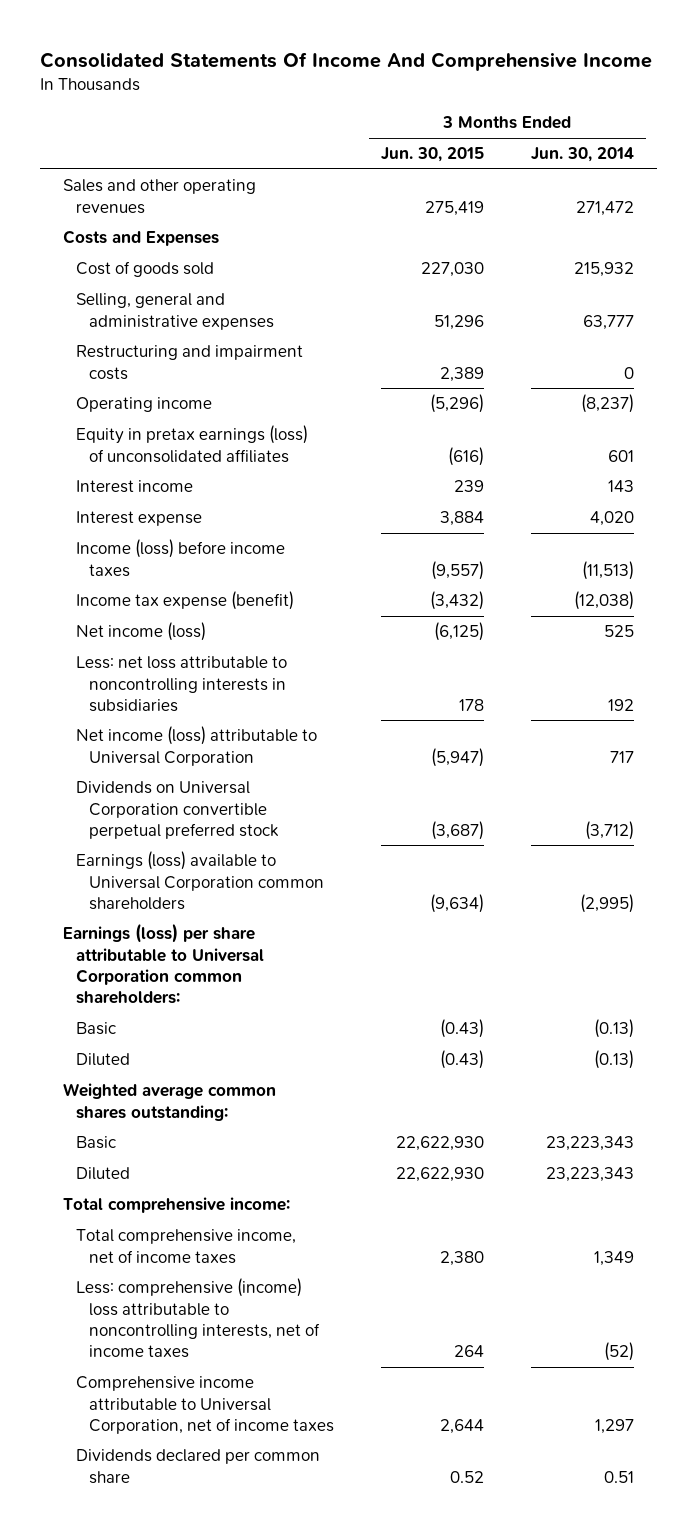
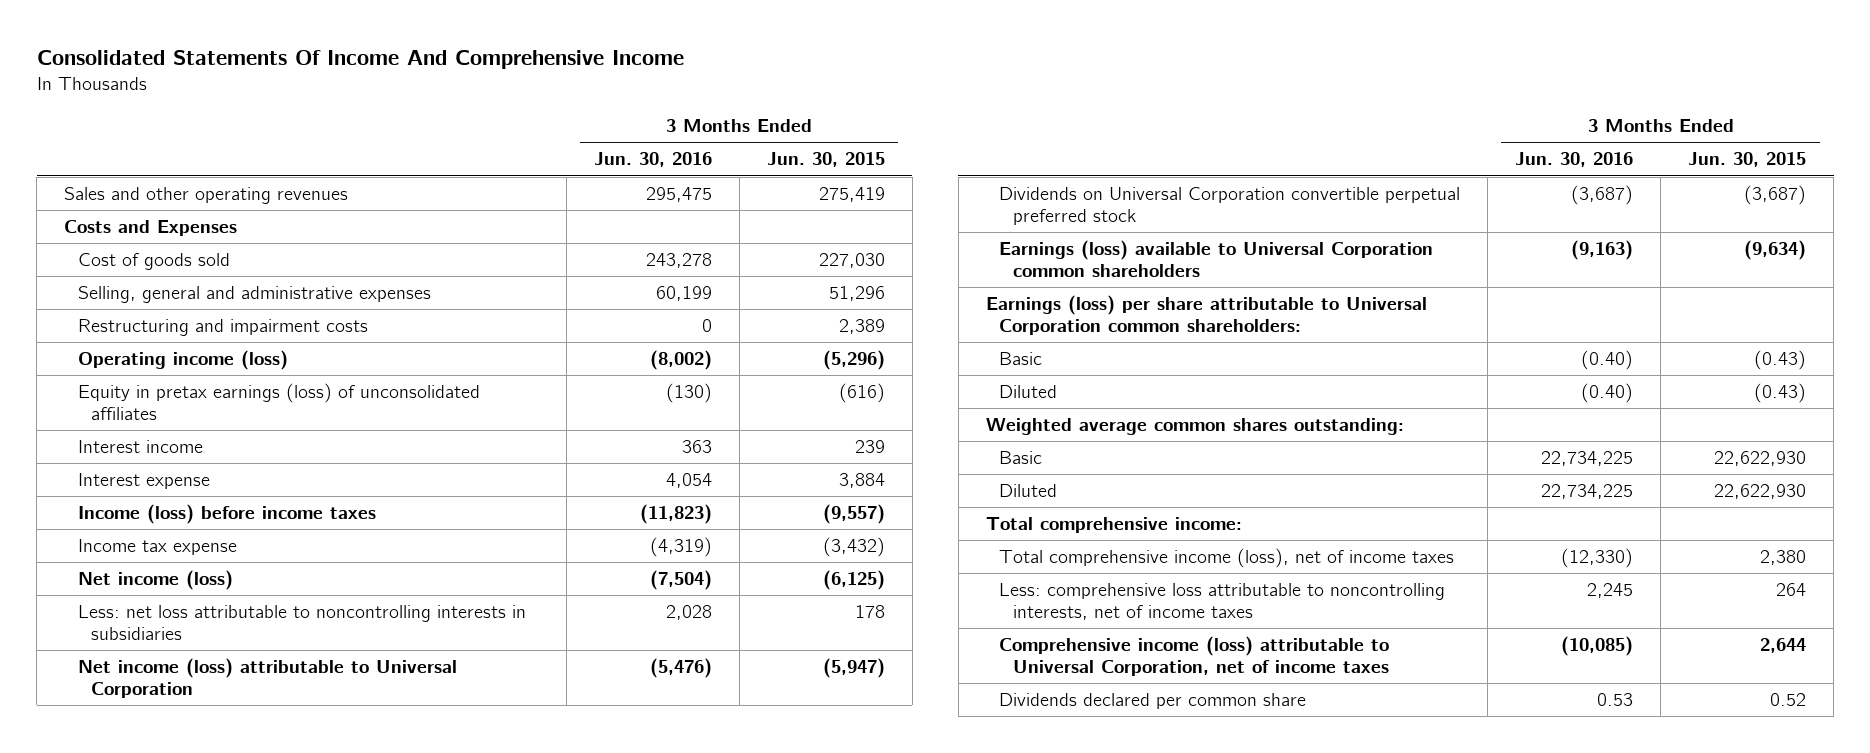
[530,147,634,163] Jun. 30, 2014 -> none
none -> [593,152,712,168] Jun. 30, 2016
[76,397,213,413] Operating income -> [77,350,288,371] Operating income (loss)
[76,591,295,611] Income tax expense (benefit) -> [77,539,237,556] Income tax expense
[76,1229,297,1264] Total comprehensive income, net of income taxes -> [999,548,1455,569] Total comprehensive income (loss), net of income taxes
[76,1278,321,1358] Less: comprehensive (income) loss attributable to noncontrolling interests, net of income taxes -> [999,583,1446,620] Less: comprehensive loss attributable to noncontrolling interests, net of income taxes
[76,1376,335,1434] Comprehensive income attributable to Universal Corporation, net of income taxes -> [999,636,1390,676] Comprehensive income (loss) attributable to Universal Corporation, net of income taxes

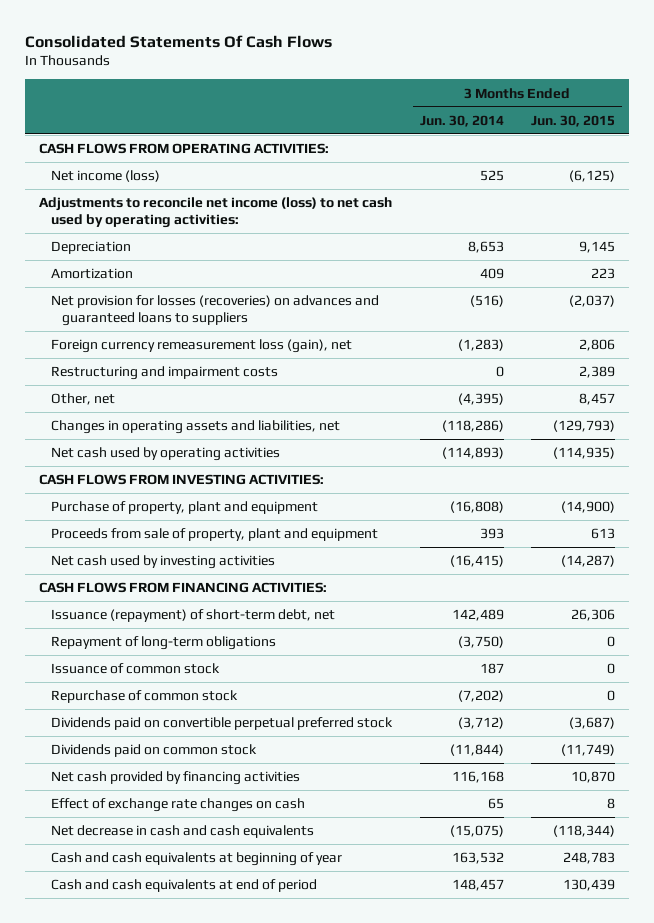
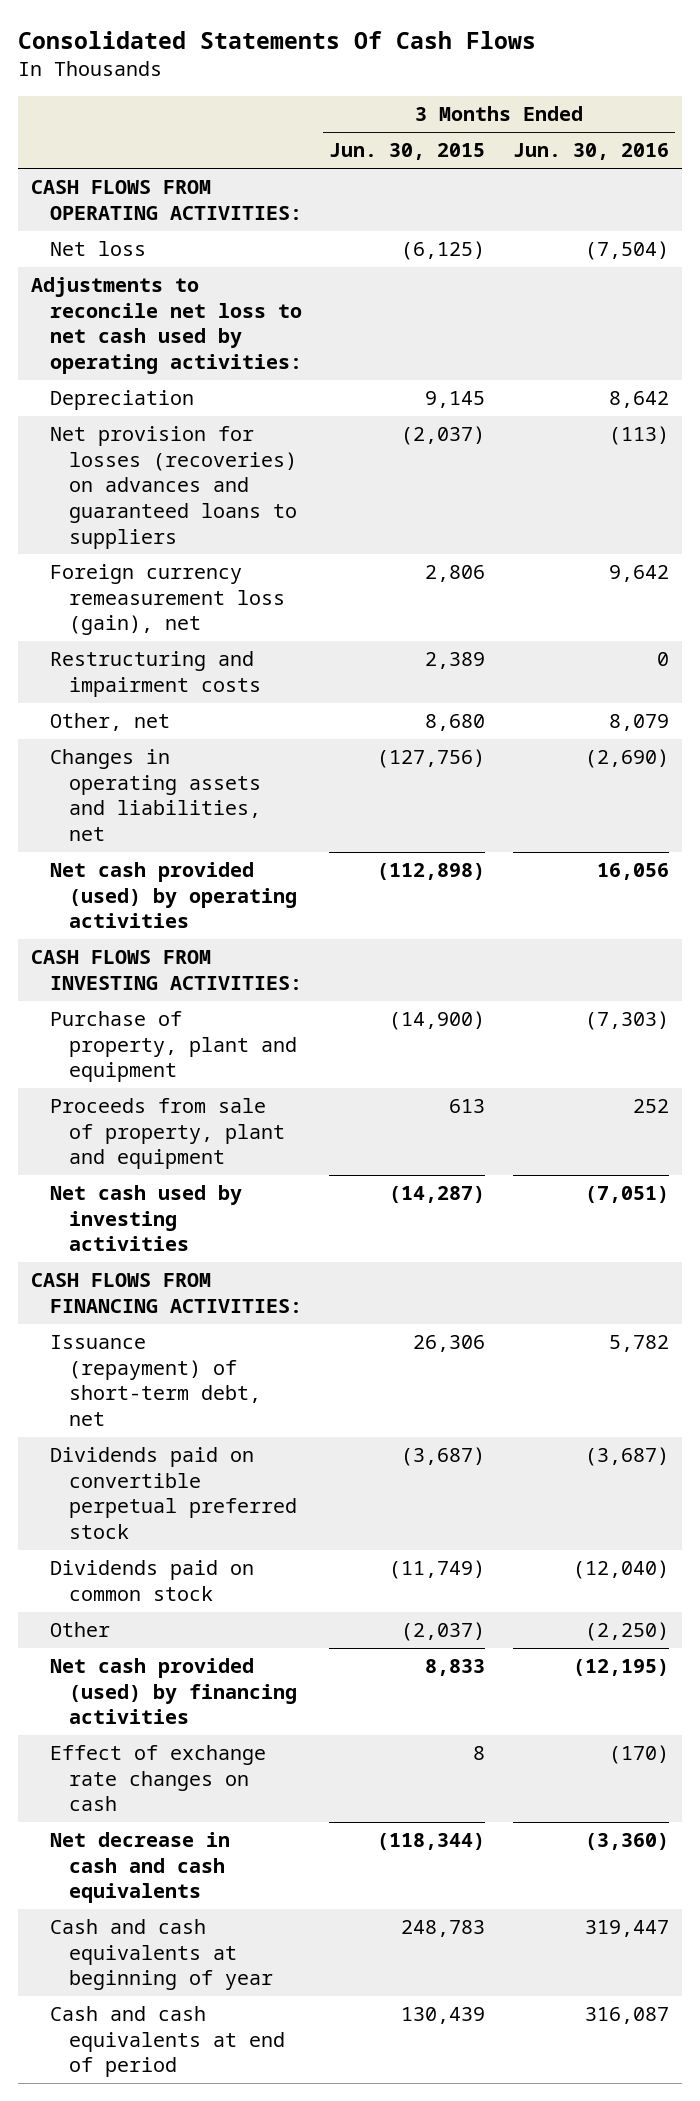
[419,114,504,127] Jun. 30, 2014 -> none
none -> [512,143,669,161] Jun. 30, 2016
[50,170,160,183] Net income (loss) -> [50,241,147,257] Net loss
[38,197,392,229] Adjustments to reconcile net income (loss) to net cash used by operating activities: -> [31,277,303,374] Adjustments to reconcile net loss to net cash used by operating activities:
[50,268,133,280] Amortization -> none
[579,393,616,406] 8,457 -> [425,714,486,732] 8,680
[553,420,616,433] (129,793) -> [377,749,486,769] (127,756)
[50,447,280,462] Net cash used by operating activities -> [50,862,298,929] Net cash provided (used) by operating activities
[553,447,616,460] (114,935) -> [377,863,486,881] (112,898)
[50,636,276,651] Repayment of long-term obligations -> none
[50,663,220,675] Issuance of common stock -> none
[50,690,238,704] Repurchase of common stock -> none
none -> [50,1622,111,1638] Other
[50,771,300,786] Net cash provided by financing activities -> [50,1658,298,1725] Net cash provided (used) by financing activities
[571,771,616,784] 10,870 -> [425,1659,486,1677] 8,833

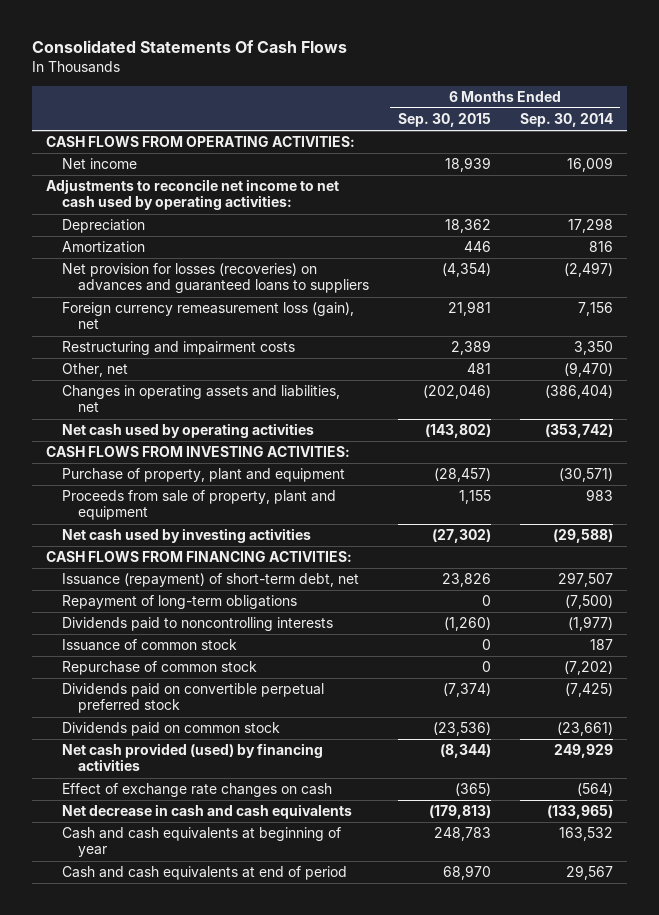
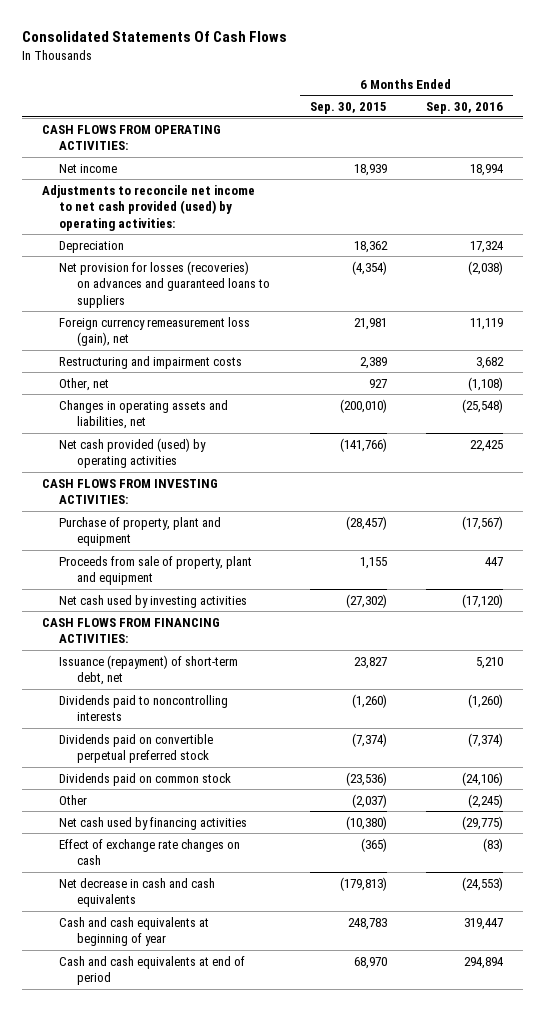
[519,113,613,128] Sep. 30, 2014 -> none
none -> [426,101,504,114] Sep. 30, 2016
[46,179,340,211] Adjustments to reconcile net income to net cash used by operating activities: -> [41,184,255,232] Adjustments to reconcile net income to net cash provided (used) by operating activities:
[61,241,145,254] Amortization -> none
[466,363,491,375] 481 -> [368,378,387,388] 927
[422,385,491,400] (202,046) -> [339,398,387,413] (200,010)
[61,423,314,439] Net cash used by operating activities -> [59,437,207,469] Net cash provided (used) by operating activities
[424,424,491,439] (143,802) -> [339,437,387,452] (141,766)
[61,595,297,610] Repayment of long-term obligations -> none
[441,573,491,588] 23,826 -> [353,656,387,669] 23,827
[61,639,237,652] Issuance of common stock -> none
[61,661,257,676] Repurchase of common stock -> none
none -> [59,794,88,805] Other
[61,743,323,772] Net cash provided (used) by financing activities -> [59,816,248,830] Net cash used by financing activities
[439,744,491,759] (8,344) -> [345,815,387,830] (10,380)

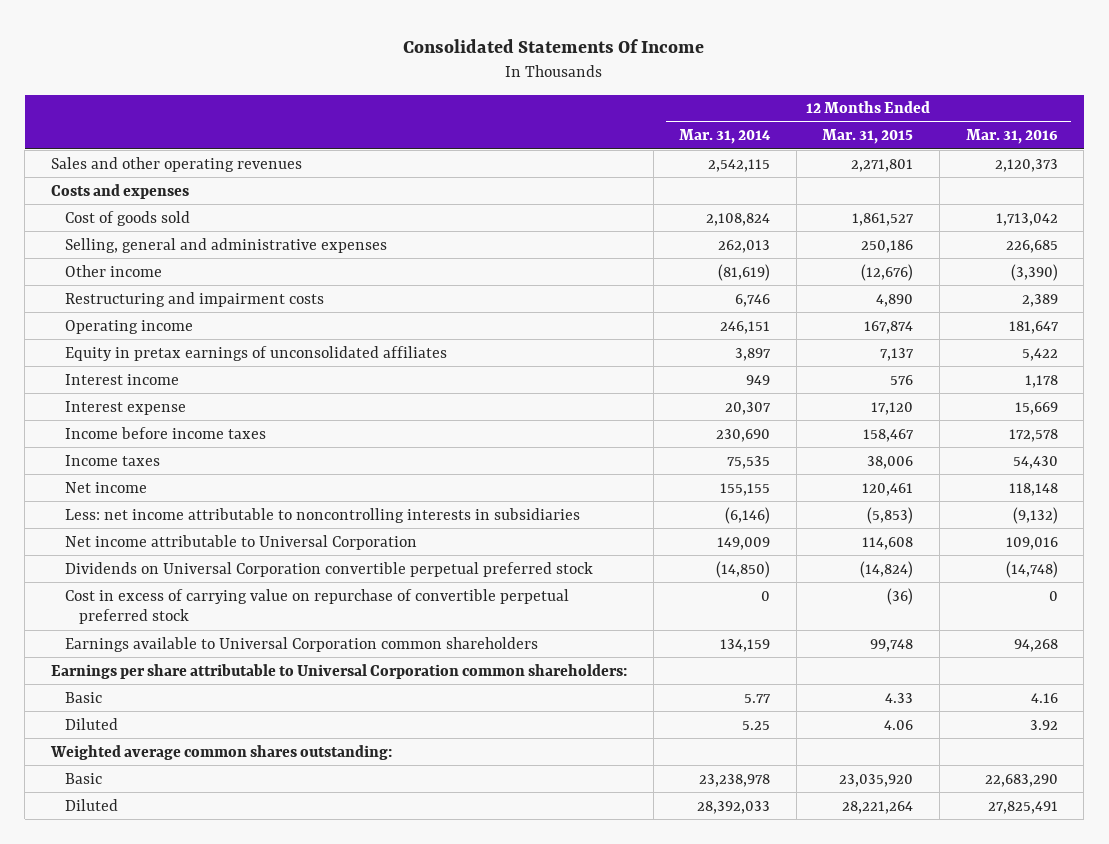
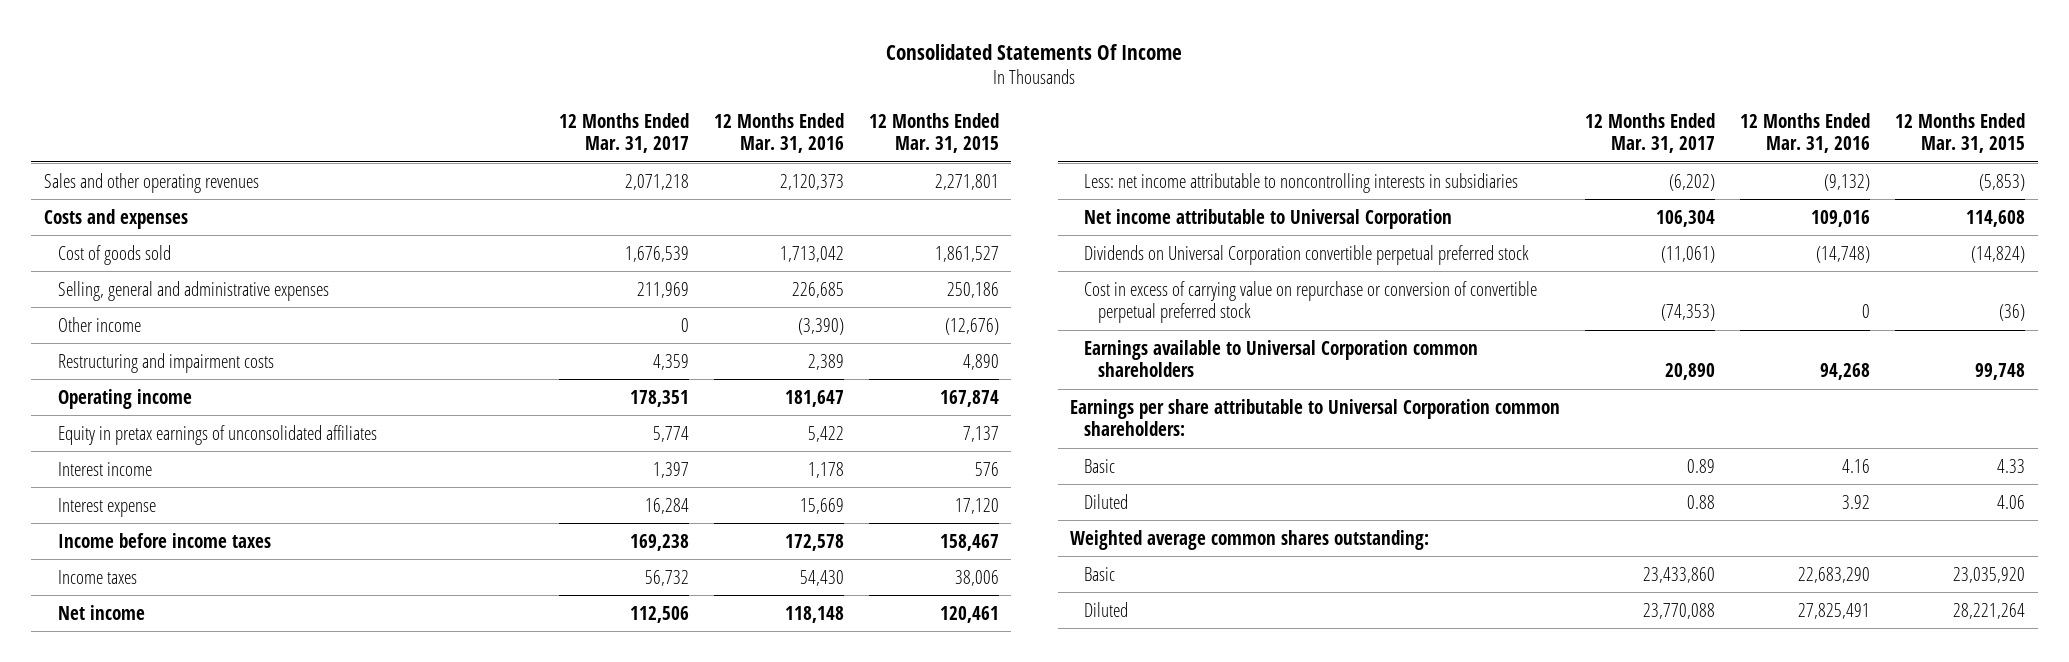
[679,129,772,145] Mar. 31, 2014 -> none
none -> [558,112,689,154] 12 Months Ended Mar. 31, 2017
[65,588,570,625] Cost in excess of carrying value on repurchase of convertible perpetual preferred stock -> [1084,280,1538,324] Cost in excess of carrying value on repurchase or conversion of convertible perpetual preferred stock

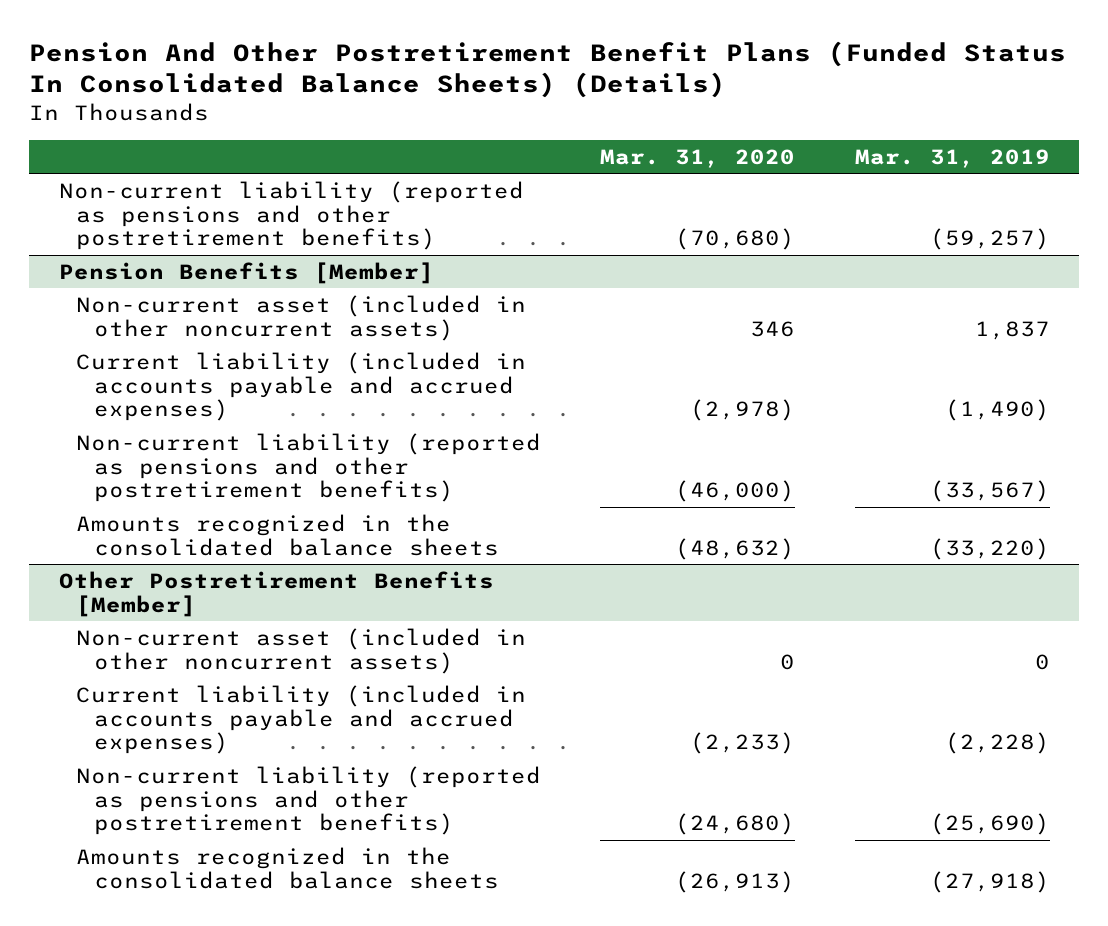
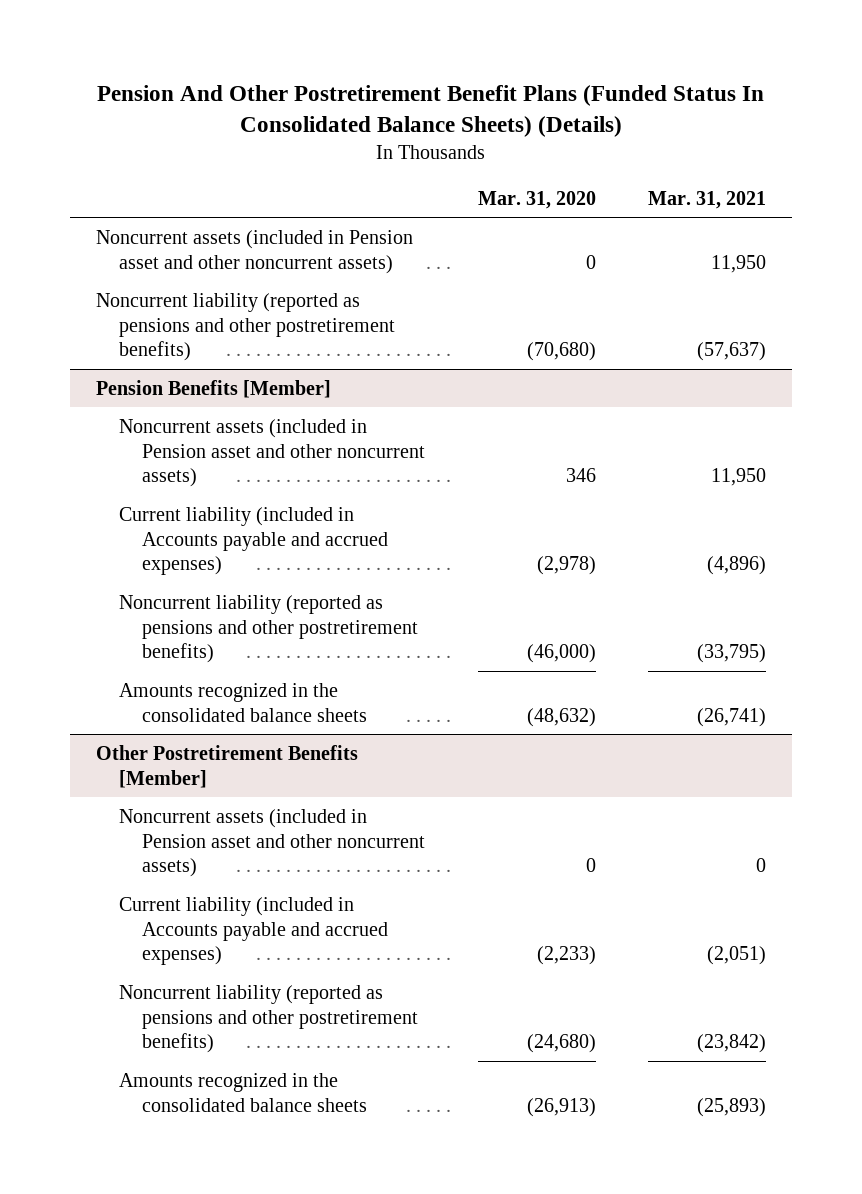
[854,148,1050,168] Mar. 31, 2019 -> none
none -> [647,190,766,209] Mar. 31, 2021
none -> [96,229,414,274] Noncurrent assets (included in Pension asset and other noncurrent assets)
[58,180,524,251] Non-current liability (reported as pensions and other postretirement benefits) -> [96,292,396,362] Noncurrent liability (reported as pensions and other postretirement benefits)
[76,294,527,341] Non-current asset (included in other noncurrent assets) -> [119,418,426,488] Noncurrent assets (included in Pension asset and other noncurrent assets)
[76,351,527,422] Current liability (included in accounts payable and accrued expenses) -> [119,506,389,576] Current liability (included in Accounts payable and accrued expenses)
[76,432,542,503] Non-current liability (reported as pensions and other postretirement benefits) -> [119,594,419,664] Noncurrent liability (reported as pensions and other postretirement benefits)
[76,627,527,674] Non-current asset (included in other noncurrent assets) -> [119,808,426,878] Noncurrent assets (included in Pension asset and other noncurrent assets)
[76,684,527,755] Current liability (included in accounts payable and accrued expenses) -> [119,896,389,966] Current liability (included in Accounts payable and accrued expenses)
[76,765,542,836] Non-current liability (reported as pensions and other postretirement benefits) -> [119,984,419,1054] Noncurrent liability (reported as pensions and other postretirement benefits)

